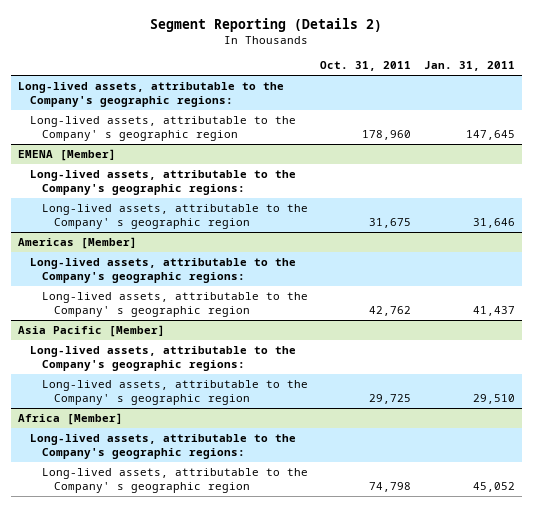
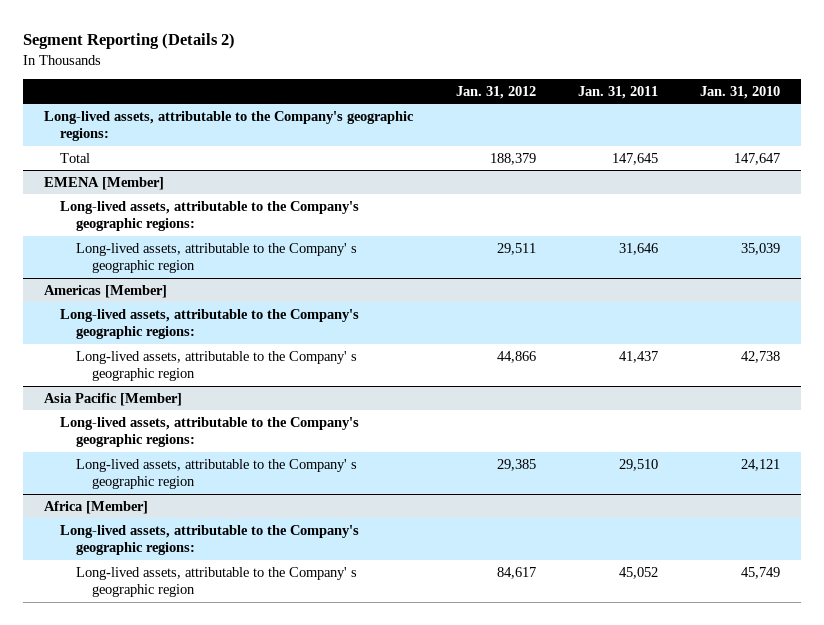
[320,61,412,72] Oct. 31, 2011 -> none
none -> [455,85,536,99] Jan. 31, 2012
none -> [700,85,781,99] Jan. 31, 2010
[29,116,296,141] Long-lived assets, attributable to the Company' s geographic region -> [60,152,91,163] Total

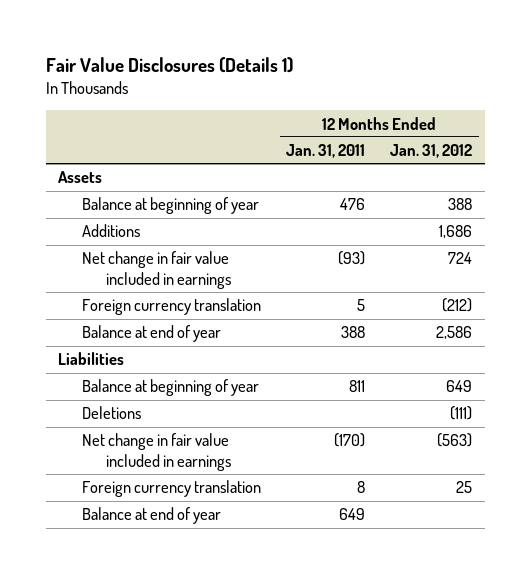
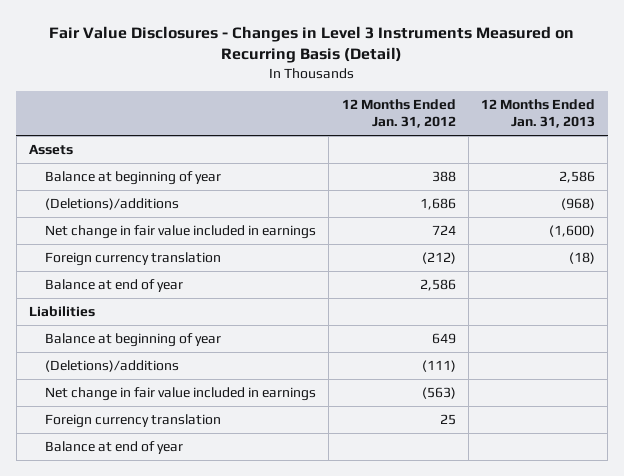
[45,56,293,73] Fair Value Disclosures (Details 1) -> [49,25,575,63] Fair Value Disclosures - Changes in Level 3 Instruments Measured on Recurring Basis (Detail)
[286,144,366,159] Jan. 31, 2011 -> none
none -> [481,99,596,129] 12 Months Ended Jan. 31, 2013
[82,224,141,238] Additions -> [45,198,180,211] (Deletions)/additions
[82,406,142,420] Deletions -> [45,360,180,373] (Deletions)/additions

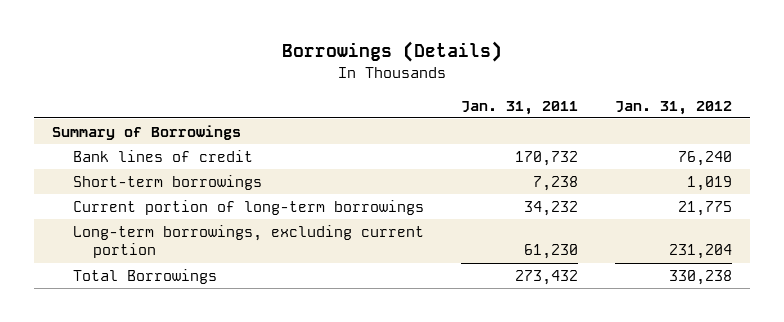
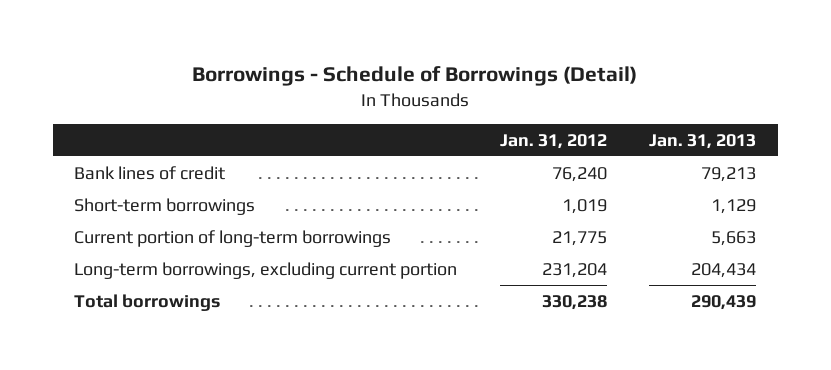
[281,41,502,63] Borrowings (Details) -> [192,66,638,87] Borrowings - Schedule of Borrowings (Detail)
[460,100,578,115] Jan. 31, 2011 -> none
none -> [649,133,757,149] Jan. 31, 2013
[52,124,242,140] Summary of Borrowings -> none
[72,268,217,284] Total Borrowings -> [74,293,221,311] Total borrowings

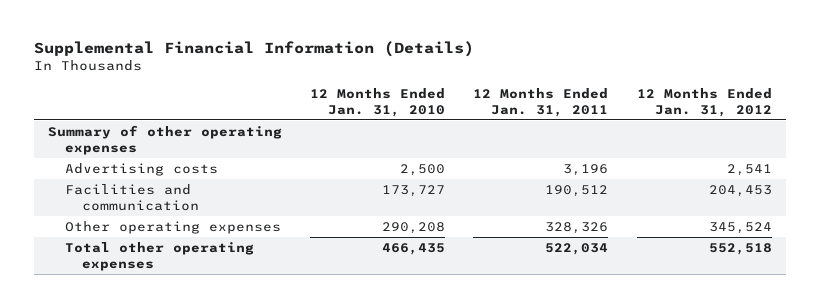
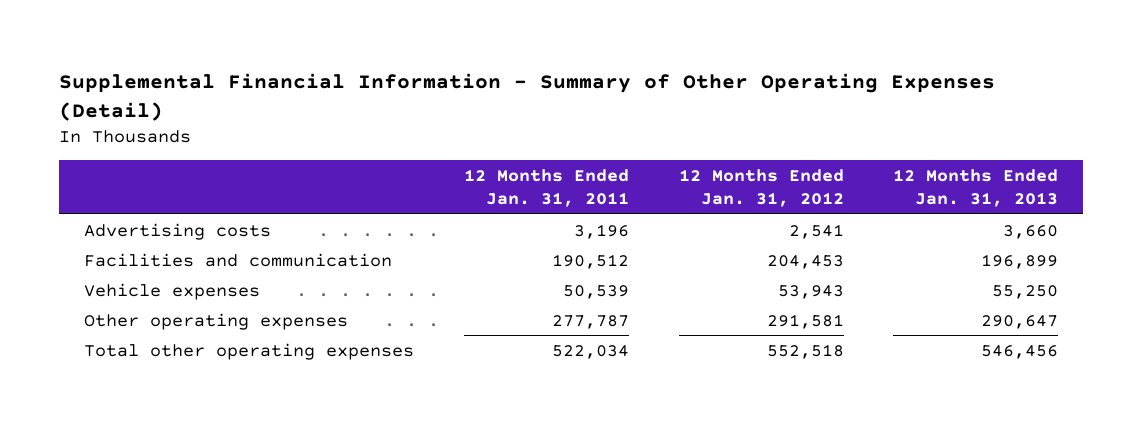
[33,41,474,58] Supplemental Financial Information (Details) -> [58,72,995,121] Supplemental Financial Information - Summary of Other Operating Expenses (Detail)
[309,87,445,117] 12 Months Ended Jan. 31, 2010 -> none
none -> [893,168,1059,208] 12 Months Ended Jan. 31, 2013
[47,125,282,155] Summary of other operating expenses -> none
none -> [83,282,260,300] Vehicle expenses
[545,222,609,235] 328,326 -> [551,314,629,329] 277,787
[708,222,772,235] 345,524 -> [766,313,844,329] 291,581

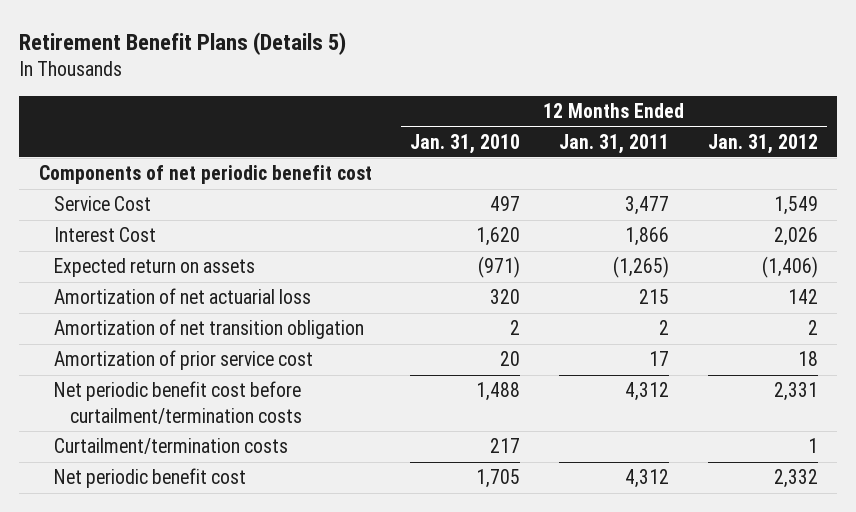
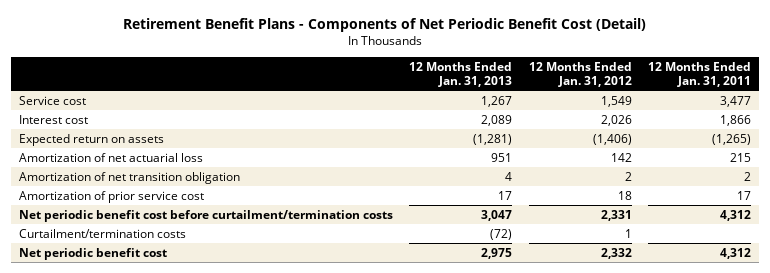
[19,31,347,55] Retirement Benefit Plans (Details 5) -> [122,18,646,33] Retirement Benefit Plans - Components of Net Periodic Benefit Cost (Detail)
[410,133,521,154] Jan. 31, 2010 -> none
none -> [409,61,513,87] 12 Months Ended Jan. 31, 2013
[38,165,372,185] Components of net periodic benefit cost -> none
[54,196,152,212] Service Cost -> [18,95,86,105] Service cost
[54,227,157,243] Interest Cost -> [18,114,88,124] Interest cost

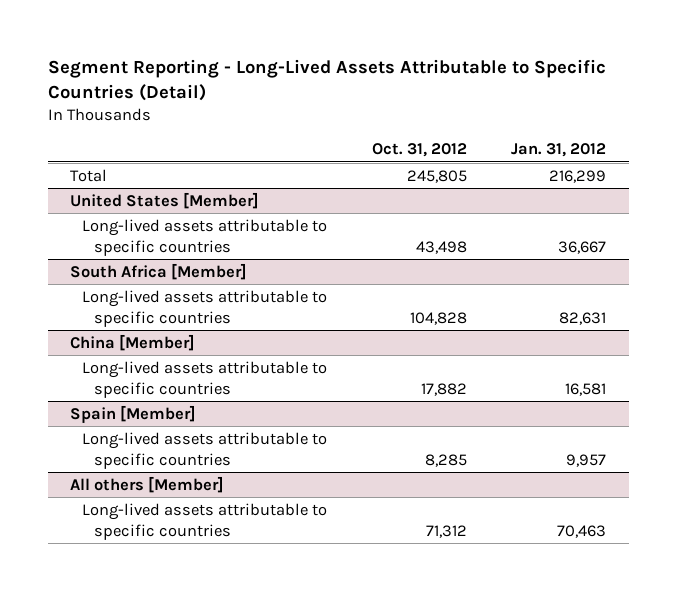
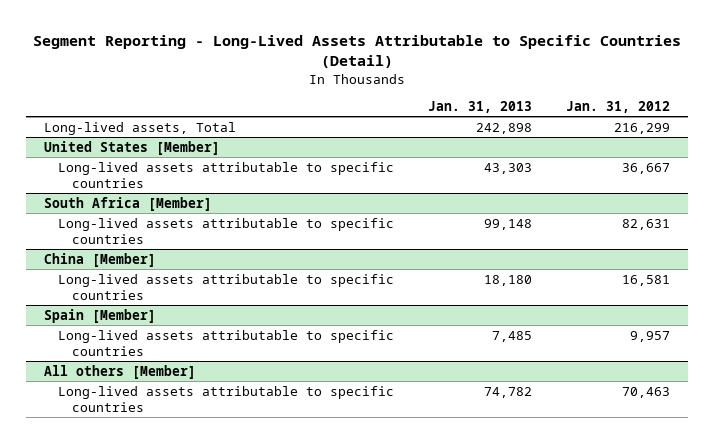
[371,143,467,158] Oct. 31, 2012 -> none
none -> [428,101,533,114] Jan. 31, 2013
[70,168,108,182] Total -> [43,121,236,135] Long-lived assets, Total

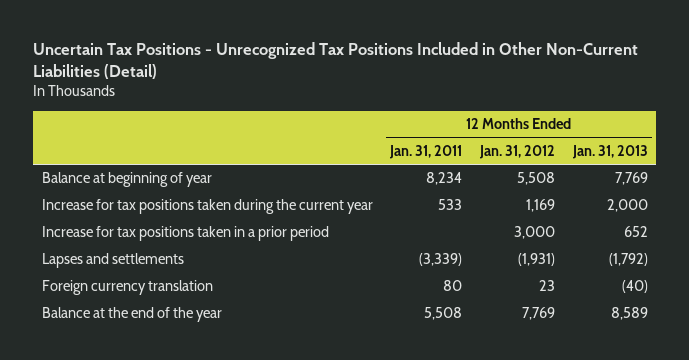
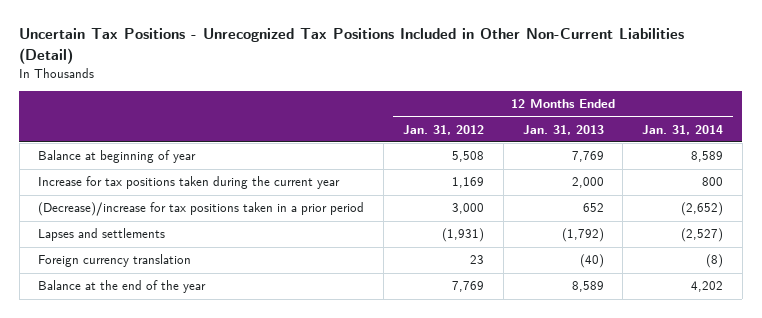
[389,145,463,160] Jan. 31, 2011 -> none
none -> [642,124,724,135] Jan. 31, 2014
[41,226,329,242] Increase for tax positions taken in a prior period -> [38,202,365,217] (Decrease)/increase for tax positions taken in a prior period

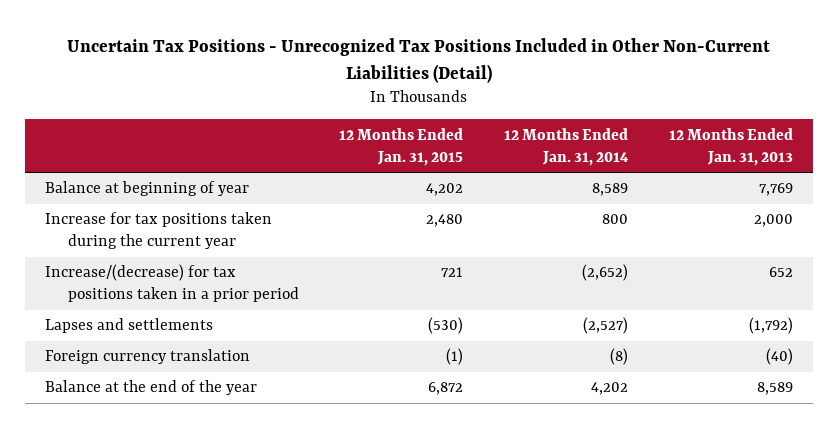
[402,124,484,135] Jan. 31, 2012 -> none
none -> [339,127,464,166] 12 Months Ended Jan. 31, 2015
[38,202,365,217] (Decrease)/increase for tax positions taken in a prior period -> [44,264,299,303] Increase/(decrease) for tax positions taken in a prior period

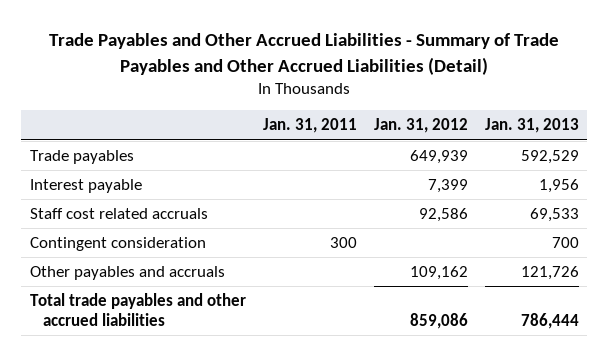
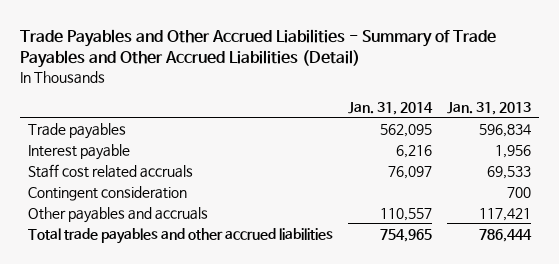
[262,118,357,134] Jan. 31, 2011 -> none
[373,118,468,134] Jan. 31, 2012 -> none
none -> [347,101,433,115] Jan. 31, 2014
[520,149,579,164] 592,529 -> [479,123,532,137] 596,834
[520,265,579,280] 121,726 -> [479,207,532,221] 117,421

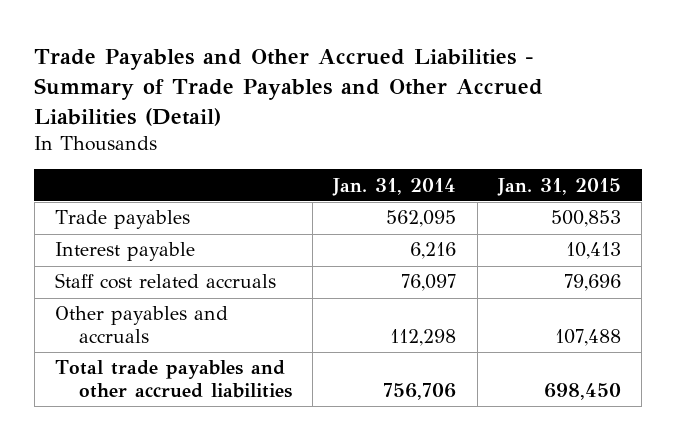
[447,101,532,115] Jan. 31, 2013 -> none
none -> [497,177,622,196] Jan. 31, 2015
[27,185,187,201] Contingent consideration -> none
[379,207,432,221] 110,557 -> [390,328,457,346] 112,298
[379,228,432,242] 754,965 -> [383,382,457,400] 756,706

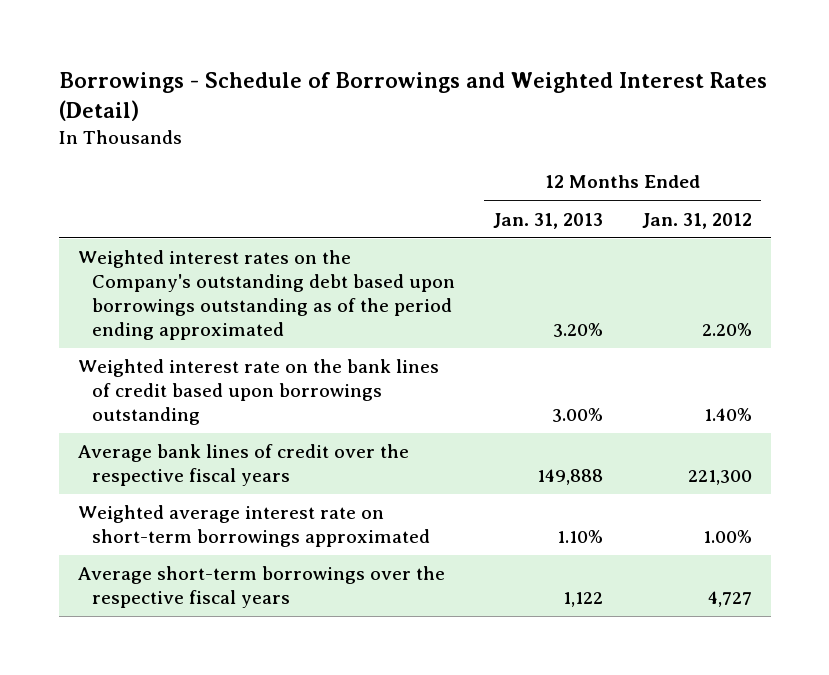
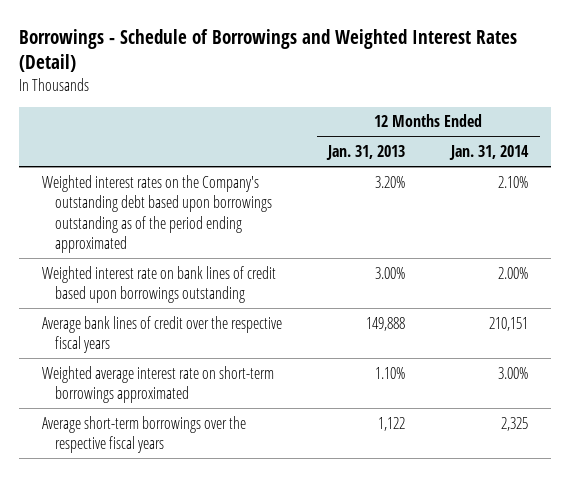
[641,212,752,229] Jan. 31, 2012 -> none
none -> [449,145,530,161] Jan. 31, 2014
[77,359,439,426] Weighted interest rate on the bank lines of credit based upon borrowings outstanding -> [42,265,277,304] Weighted interest rate on bank lines of credit based upon borrowings outstanding

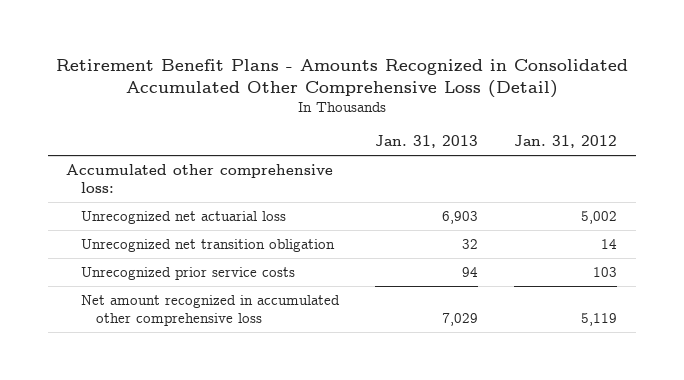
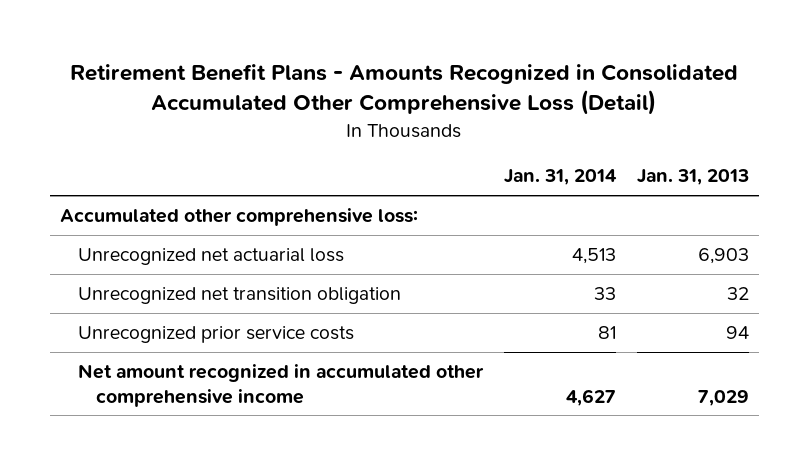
[514,134,618,148] Jan. 31, 2012 -> none
none -> [503,169,617,186] Jan. 31, 2014
[81,295,341,327] Net amount recognized in accumulated other comprehensive loss -> [78,364,485,407] Net amount recognized in accumulated other comprehensive income

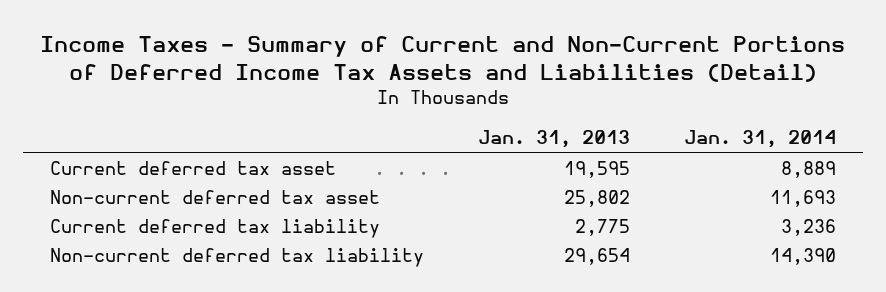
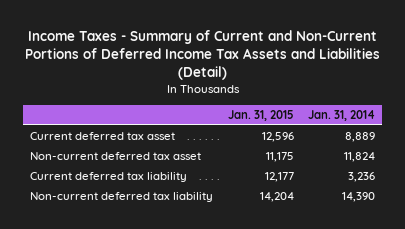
[478,130,631,149] Jan. 31, 2013 -> none
none -> [227,109,294,121] Jan. 31, 2015
[770,189,837,207] 11,693 -> [343,152,375,163] 11,824

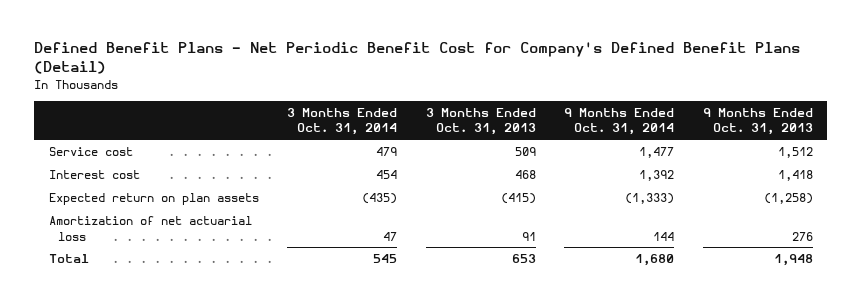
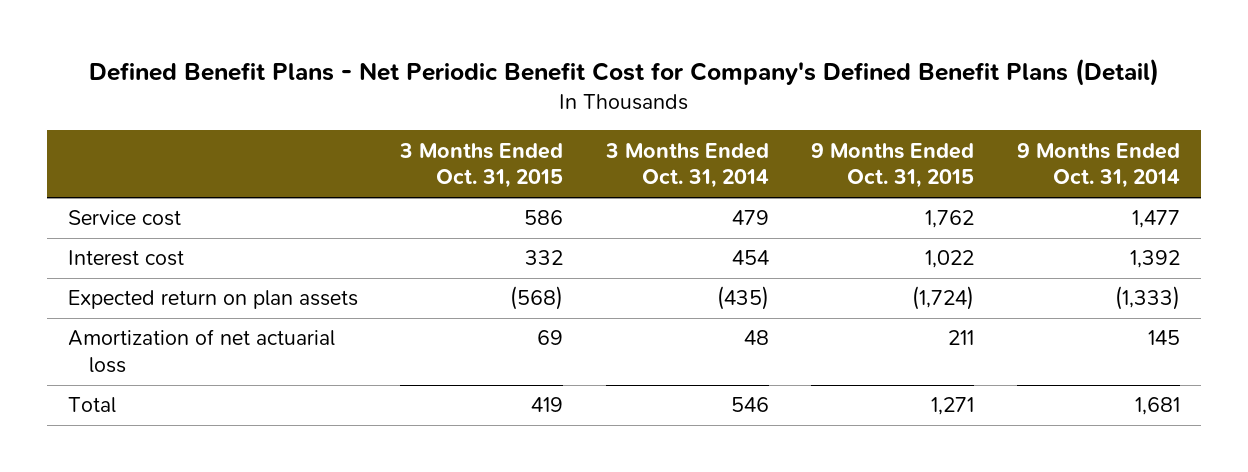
[425,107,536,136] 3 Months Ended Oct. 31, 2013 -> none
[703,107,814,136] 9 Months Ended Oct. 31, 2013 -> none
none -> [399,142,564,189] 3 Months Ended Oct. 31, 2015
none -> [811,142,975,189] 9 Months Ended Oct. 31, 2015
[383,231,398,241] 47 -> [743,330,769,346] 48
[653,231,675,241] 144 -> [1147,330,1180,346] 145
[373,253,398,263] 545 -> [730,397,769,413] 546
[635,253,675,266] 1,680 -> [1134,397,1180,416] 1,681

